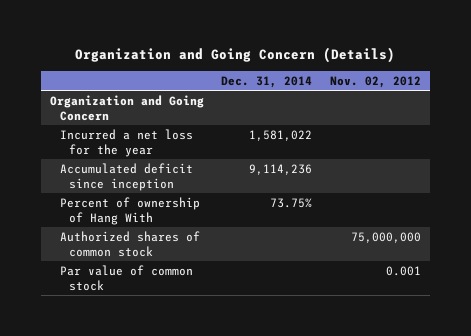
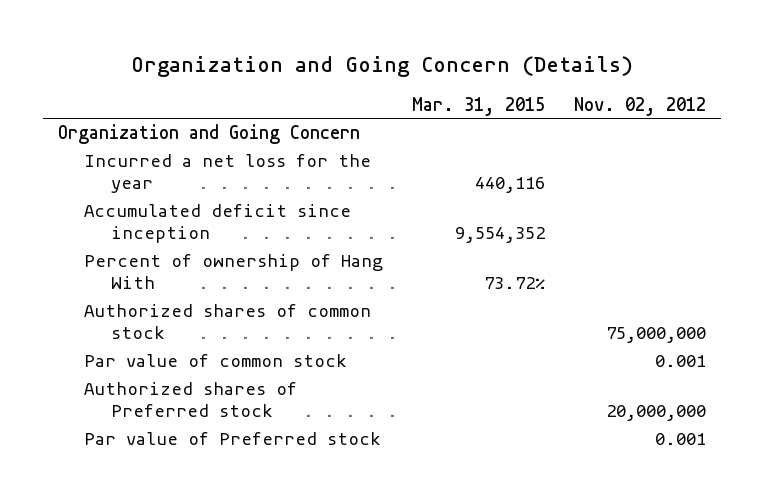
[221,75,313,88] Dec. 31, 2014 -> none
none -> [412,97,546,117] Mar. 31, 2015
none -> [84,382,298,418] Authorized shares of Preferred stock
none -> [84,432,382,446] Par value of Preferred stock

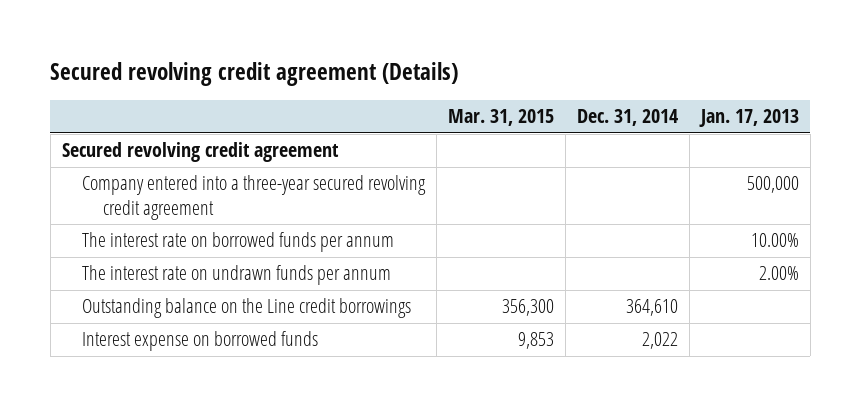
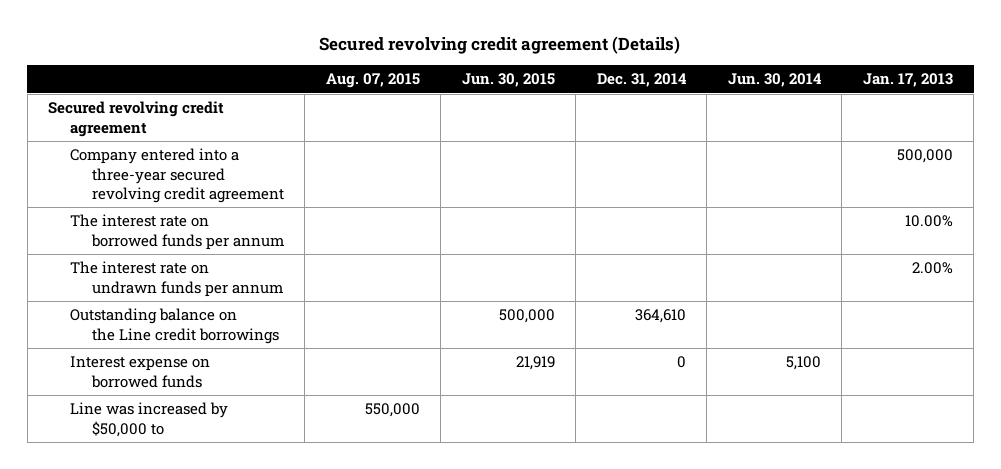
[448,109,555,127] Mar. 31, 2015 -> none
none -> [325,73,420,89] Aug. 07, 2015
none -> [461,73,555,88] Jun. 30, 2015
none -> [727,73,822,88] Jun. 30, 2014
[642,332,679,350] 2,022 -> [676,356,686,369] 0
none -> [69,402,228,437] Line was increased by $50,000 to

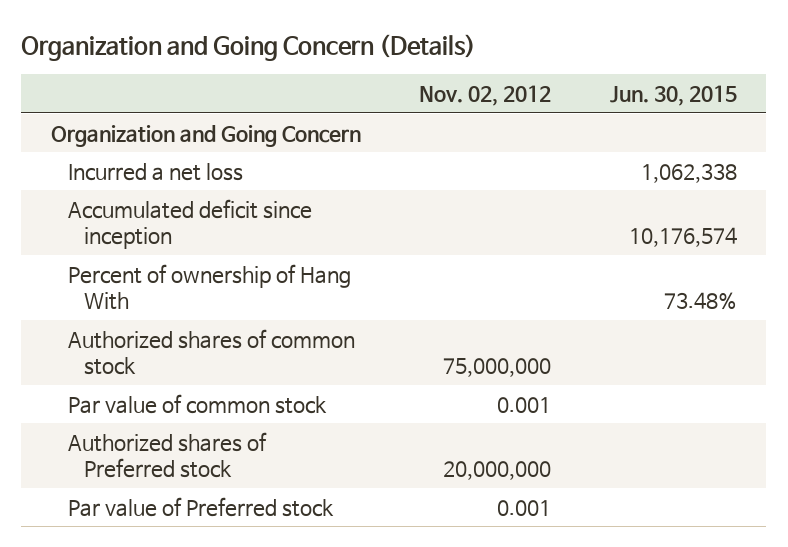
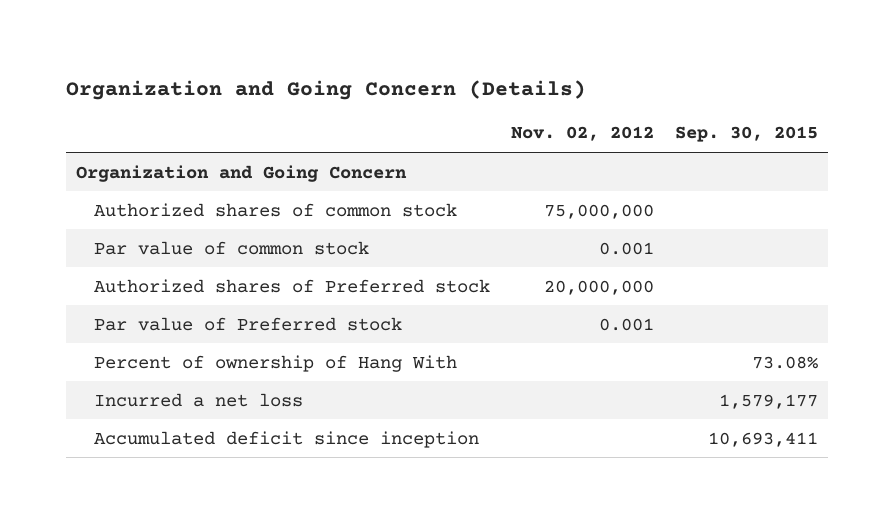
[609,85,737,107] Jun. 30, 2015 -> none
none -> [674,126,818,143] Sep. 30, 2015
[67,263,351,311] Percent of ownership of Hang With -> [94,354,458,372] Percent of ownership of Hang With
[67,162,243,181] Incurred a net loss -> [94,392,304,407] Incurred a net loss
[67,198,312,250] Accumulated deficit since inception -> [94,430,480,448] Accumulated deficit since inception

